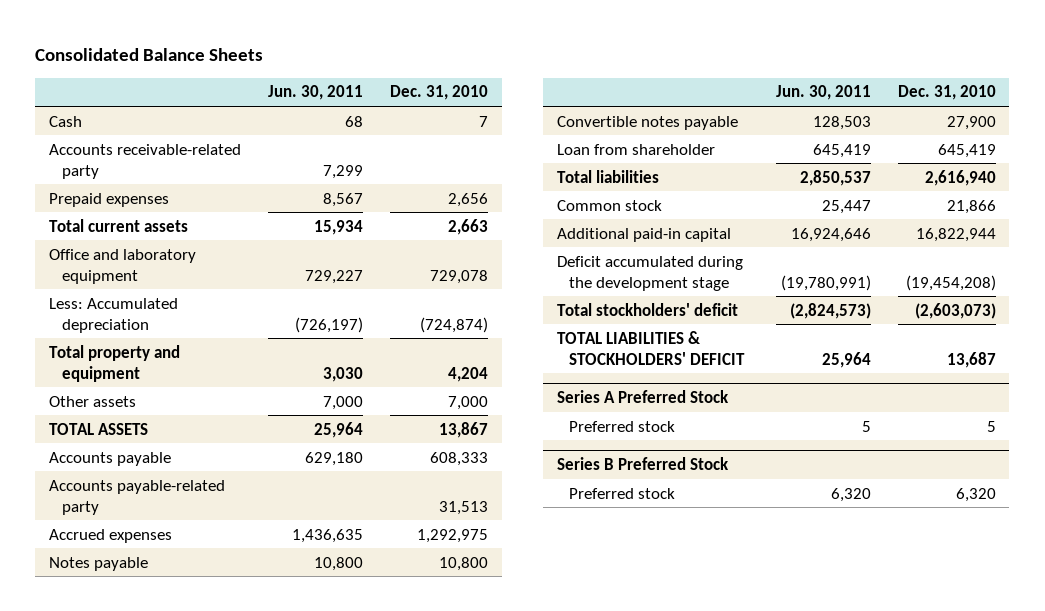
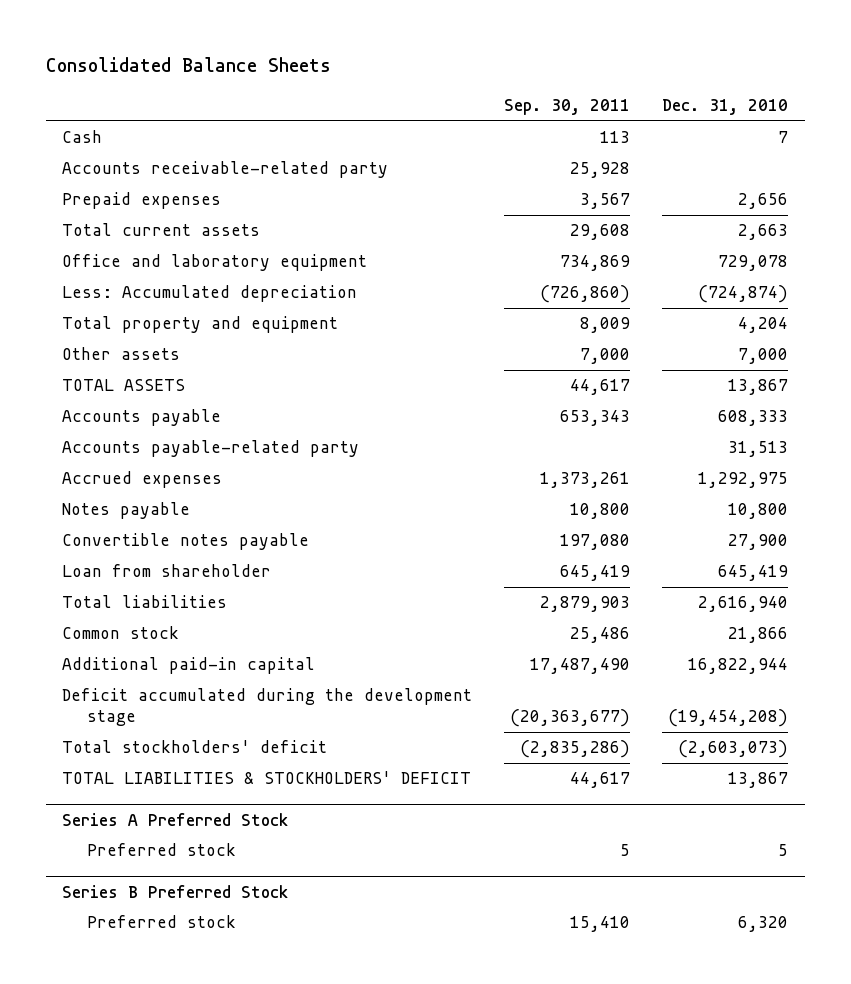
[267,85,363,101] Jun. 30, 2011 -> none
none -> [504,98,631,115] Sep. 30, 2011
[946,351,996,368] 13,687 -> [728,772,789,789] 13,867

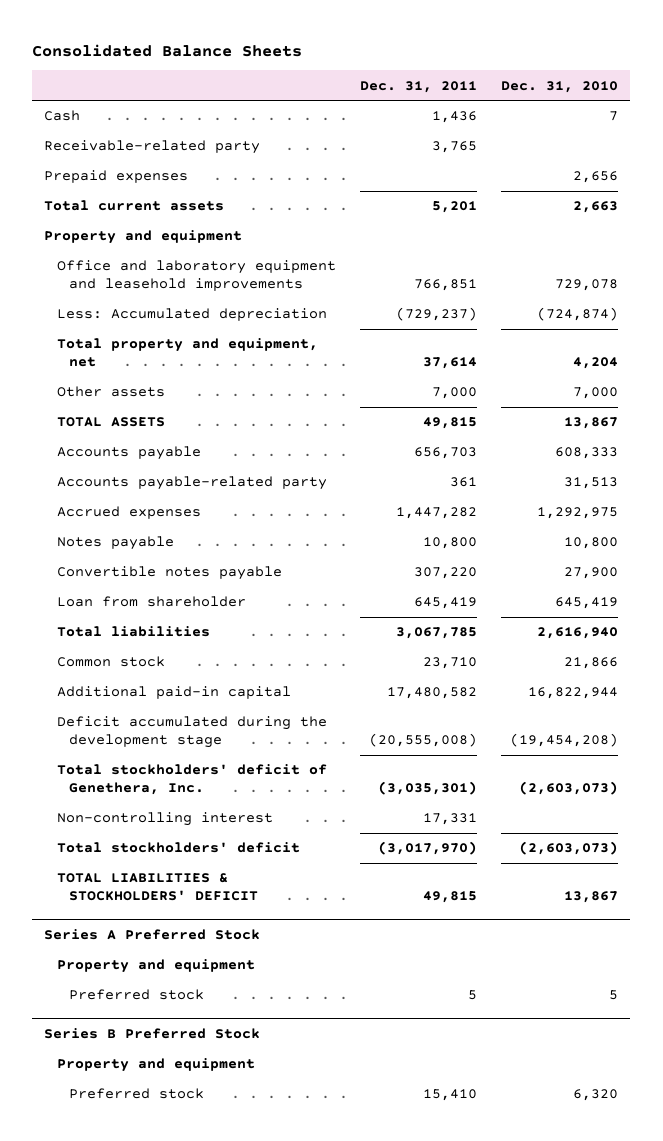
[504,98,631,115] Sep. 30, 2011 -> none
none -> [359,80,477,93] Dec. 31, 2011
[62,161,389,179] Accounts receivable-related party -> [44,140,261,155] Receivable-related party
none -> [44,230,243,245] Property and equipment
[62,254,368,272] Office and laboratory equipment -> [56,260,336,292] Office and laboratory equipment and leasehold improvements
[62,316,339,334] Total property and equipment -> [56,338,318,368] Total property and equipment, net
none -> [56,764,327,796] Total stockholders' deficit of Genethera, Inc.
none -> [56,812,273,827] Non-controlling interest
none -> [56,959,255,974] Property and equipment
none -> [56,1058,255,1073] Property and equipment

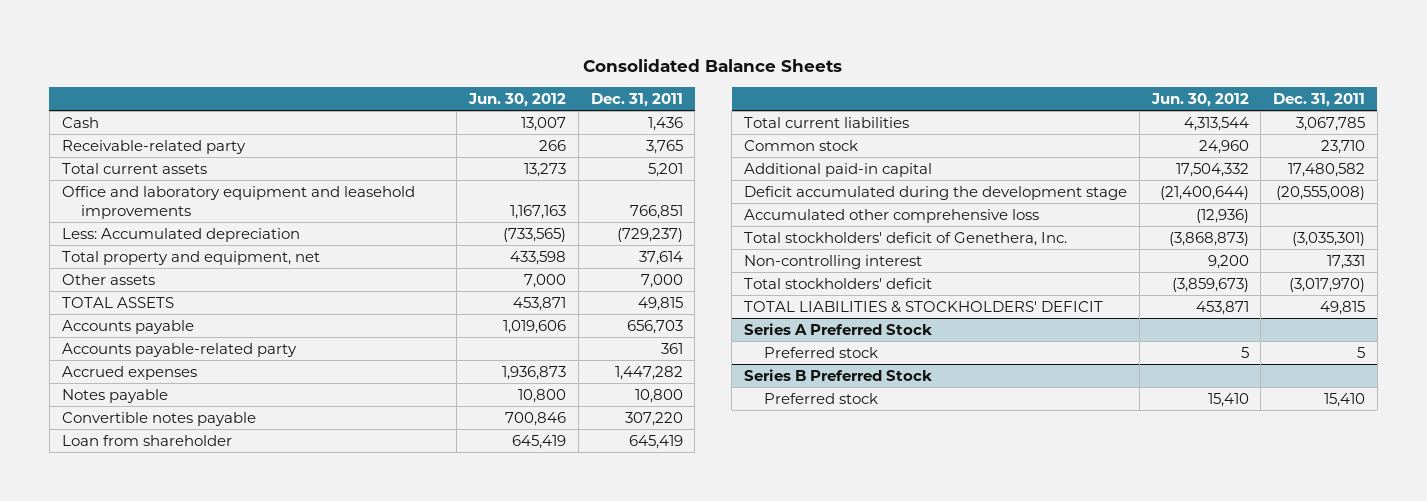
[501,80,619,93] Dec. 31, 2010 -> none
none -> [468,93,567,108] Jun. 30, 2012
[44,170,189,184] Prepaid expenses -> none
[44,230,243,245] Property and equipment -> none
[56,626,210,638] Total liabilities -> [744,116,910,128] Total current liabilities
none -> [744,208,1040,223] Accumulated other comprehensive loss
[56,959,255,974] Property and equipment -> none
[56,1058,255,1073] Property and equipment -> none

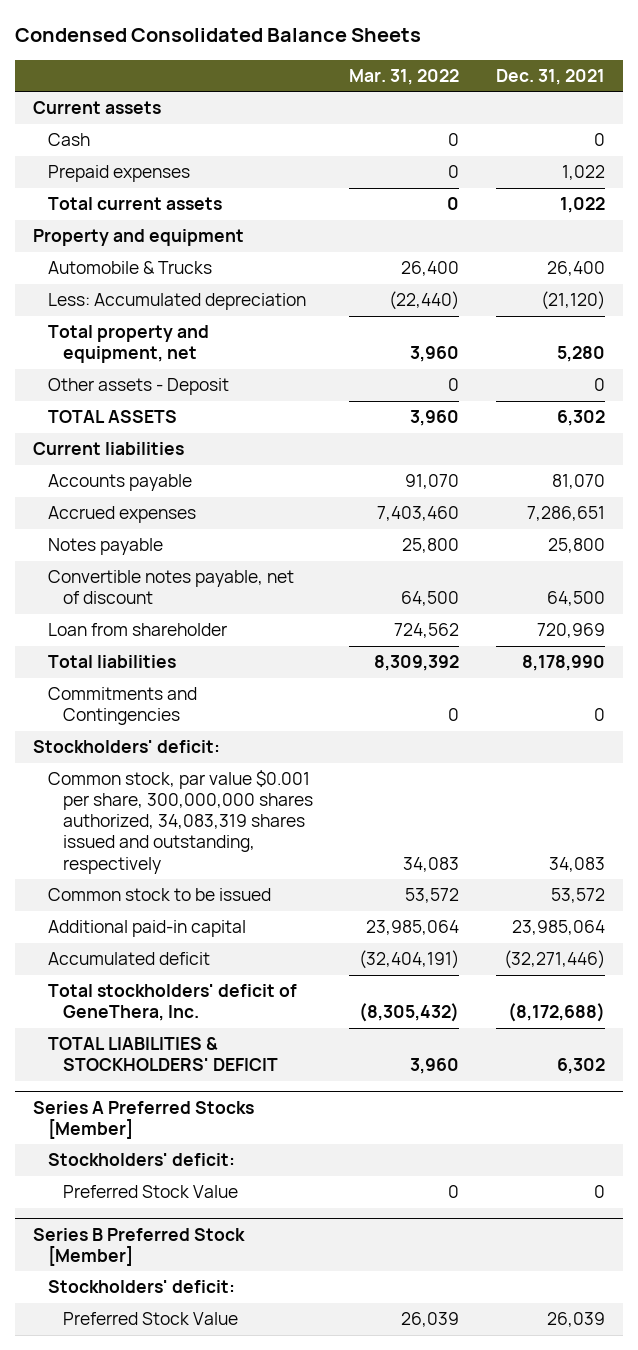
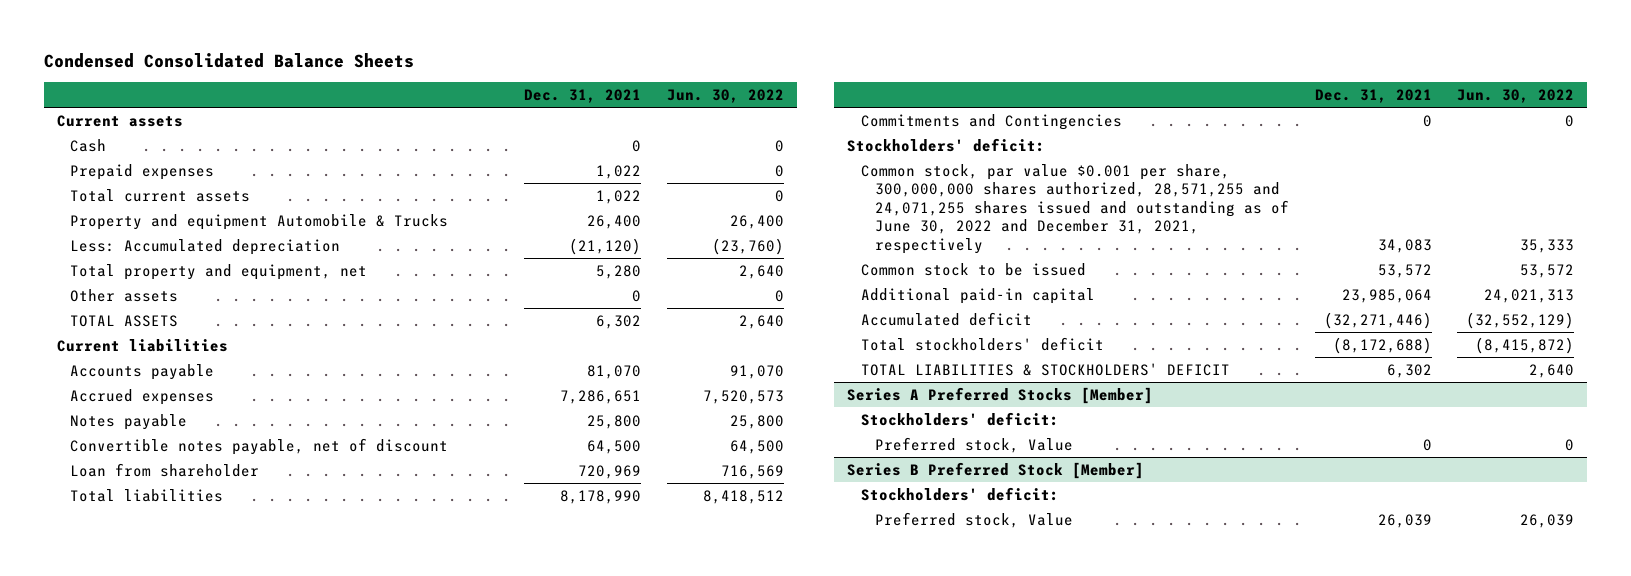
[349,68,460,85] Mar. 31, 2022 -> none
none -> [666,88,784,103] Jun. 30, 2022
[33,229,245,247] Property and equipment -> none
[47,261,212,275] Automobile & Trucks -> [70,213,449,230] Property and equipment Automobile & Trucks
[47,378,229,396] Other assets - Deposit -> [70,288,179,302] Other assets
[47,770,313,874] Common stock, par value $0.001 per share, 300,000,000 shares authorized, 34,083,319 shares issued and outstanding, respectively -> [861,163,1289,254] Common stock, par value $0.001 per share, 300,000,000 shares authorized, 28,571,255 and 24,071,255 shares issued and outstanding as of June 30, 2022 and December 31, 2021, respectively
[47,984,297,1022] Total stockholders' deficit of GeneThera, Inc. -> [861,336,1105,351] Total stockholders' deficit
[62,1185,238,1199] Preferred Stock Value -> [874,436,1073,453] Preferred stock, Value
[62,1312,238,1326] Preferred Stock Value -> [874,511,1073,528] Preferred stock, Value

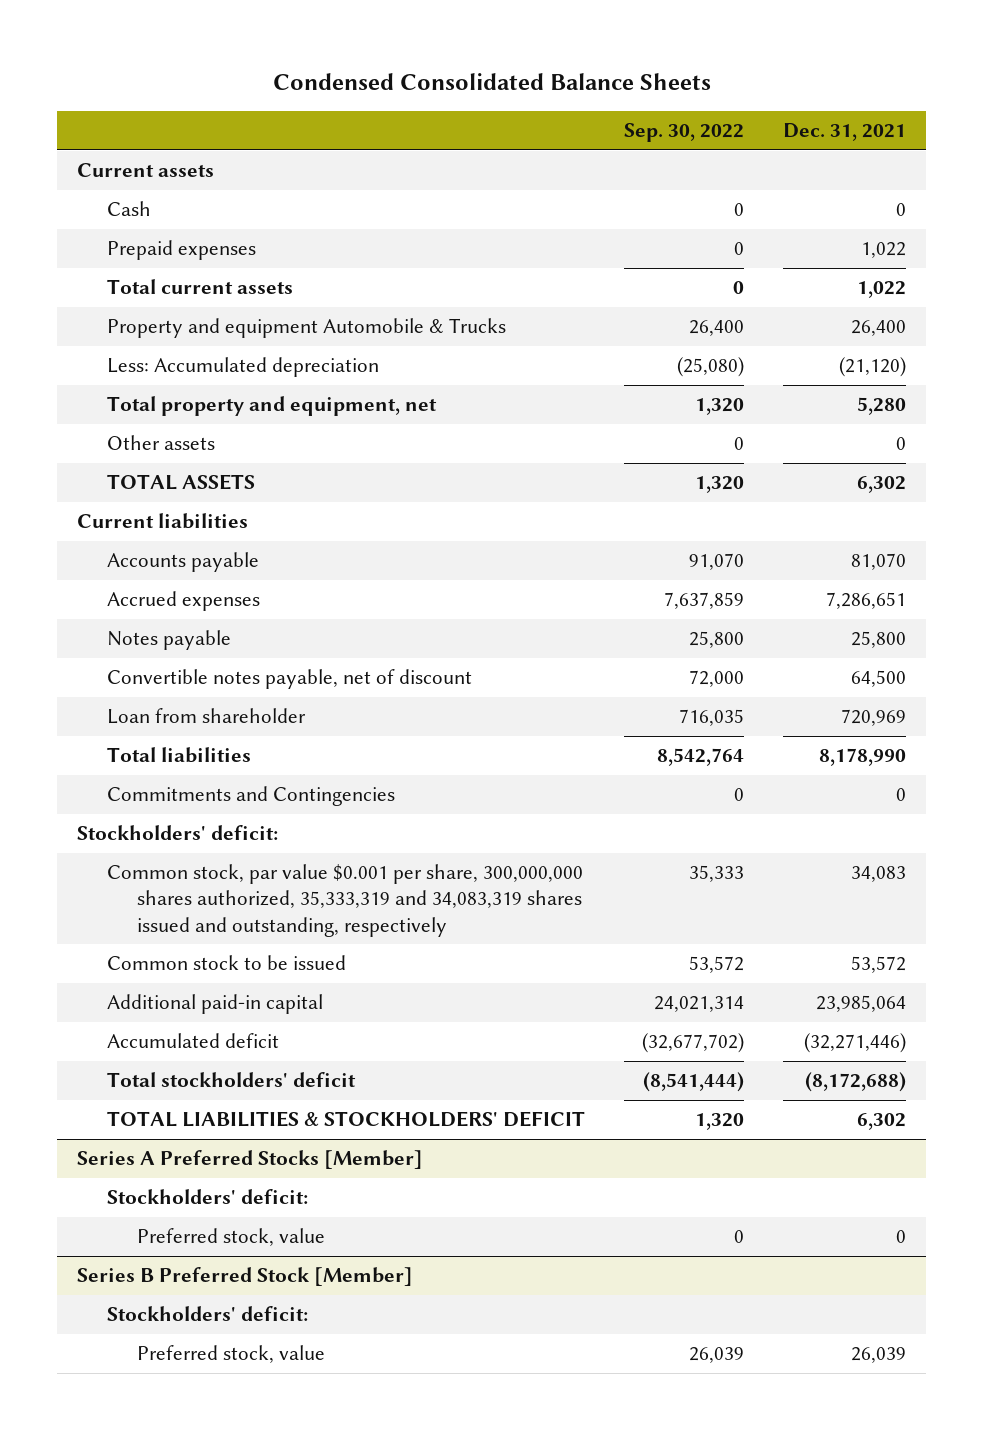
[666,88,784,103] Jun. 30, 2022 -> none
none -> [624,123,745,143] Sep. 30, 2022
[861,163,1289,254] Common stock, par value $0.001 per share, 300,000,000 shares authorized, 28,571,255 and 24,071,255 shares issued and outstanding as of June 30, 2022 and December 31, 2021, respectively -> [107,864,584,937] Common stock, par value $0.001 per share, 300,000,000 shares authorized, 35,333,319 and 34,083,319 shares issued and outstanding, respectively
[874,436,1073,453] Preferred stock, Value -> [137,1228,326,1247] Preferred stock, value
[874,511,1073,528] Preferred stock, Value -> [137,1345,326,1364] Preferred stock, value

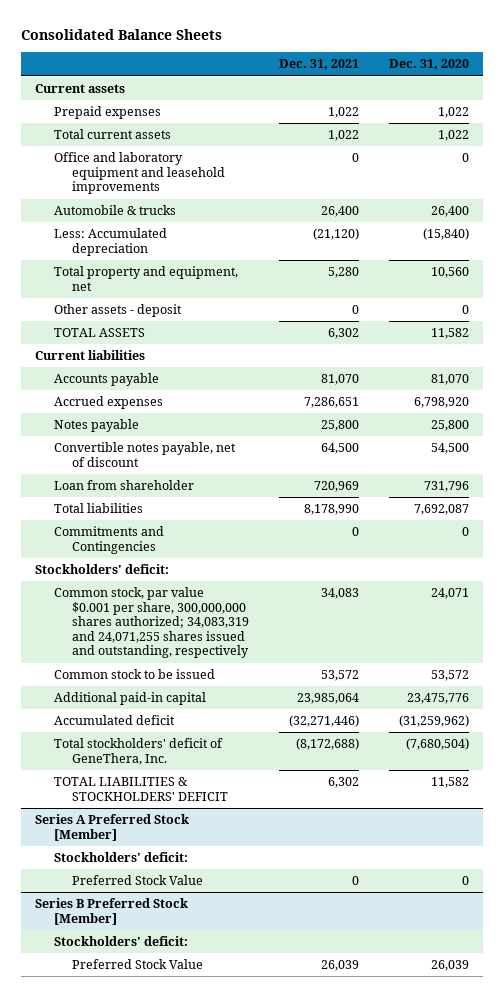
[272,72,711,90] Condensed Consolidated Balance Sheets -> [20,28,222,40] Consolidated Balance Sheets
[624,123,745,143] Sep. 30, 2022 -> none
none -> [388,59,469,71] Dec. 31, 2020
[107,201,152,217] Cash -> none
none -> [53,152,226,195] Office and laboratory equipment and leasehold improvements
[107,318,507,339] Property and equipment Automobile & Trucks -> [53,205,176,216] Automobile & trucks
[107,435,216,451] Other assets -> [53,304,182,318] Other assets - deposit
[107,864,584,937] Common stock, par value $0.001 per share, 300,000,000 shares authorized, 35,333,319 and 34,083,319 shares issued and outstanding, respectively -> [53,587,250,659] Common stock, par value $0.001 per share, 300,000,000 shares authorized; 34,083,319 and 24,071,255 shares issued and outstanding, respectively
[107,1072,357,1088] Total stockholders' deficit -> [53,738,223,765] Total stockholders' deficit of GeneThera, Inc.
[76,1150,423,1170] Series A Preferred Stocks [Member] -> [35,814,190,841] Series A Preferred Stock [Member]
[137,1228,326,1247] Preferred stock, value -> [72,875,204,886] Preferred Stock Value
[137,1345,326,1364] Preferred stock, value -> [72,959,204,970] Preferred Stock Value

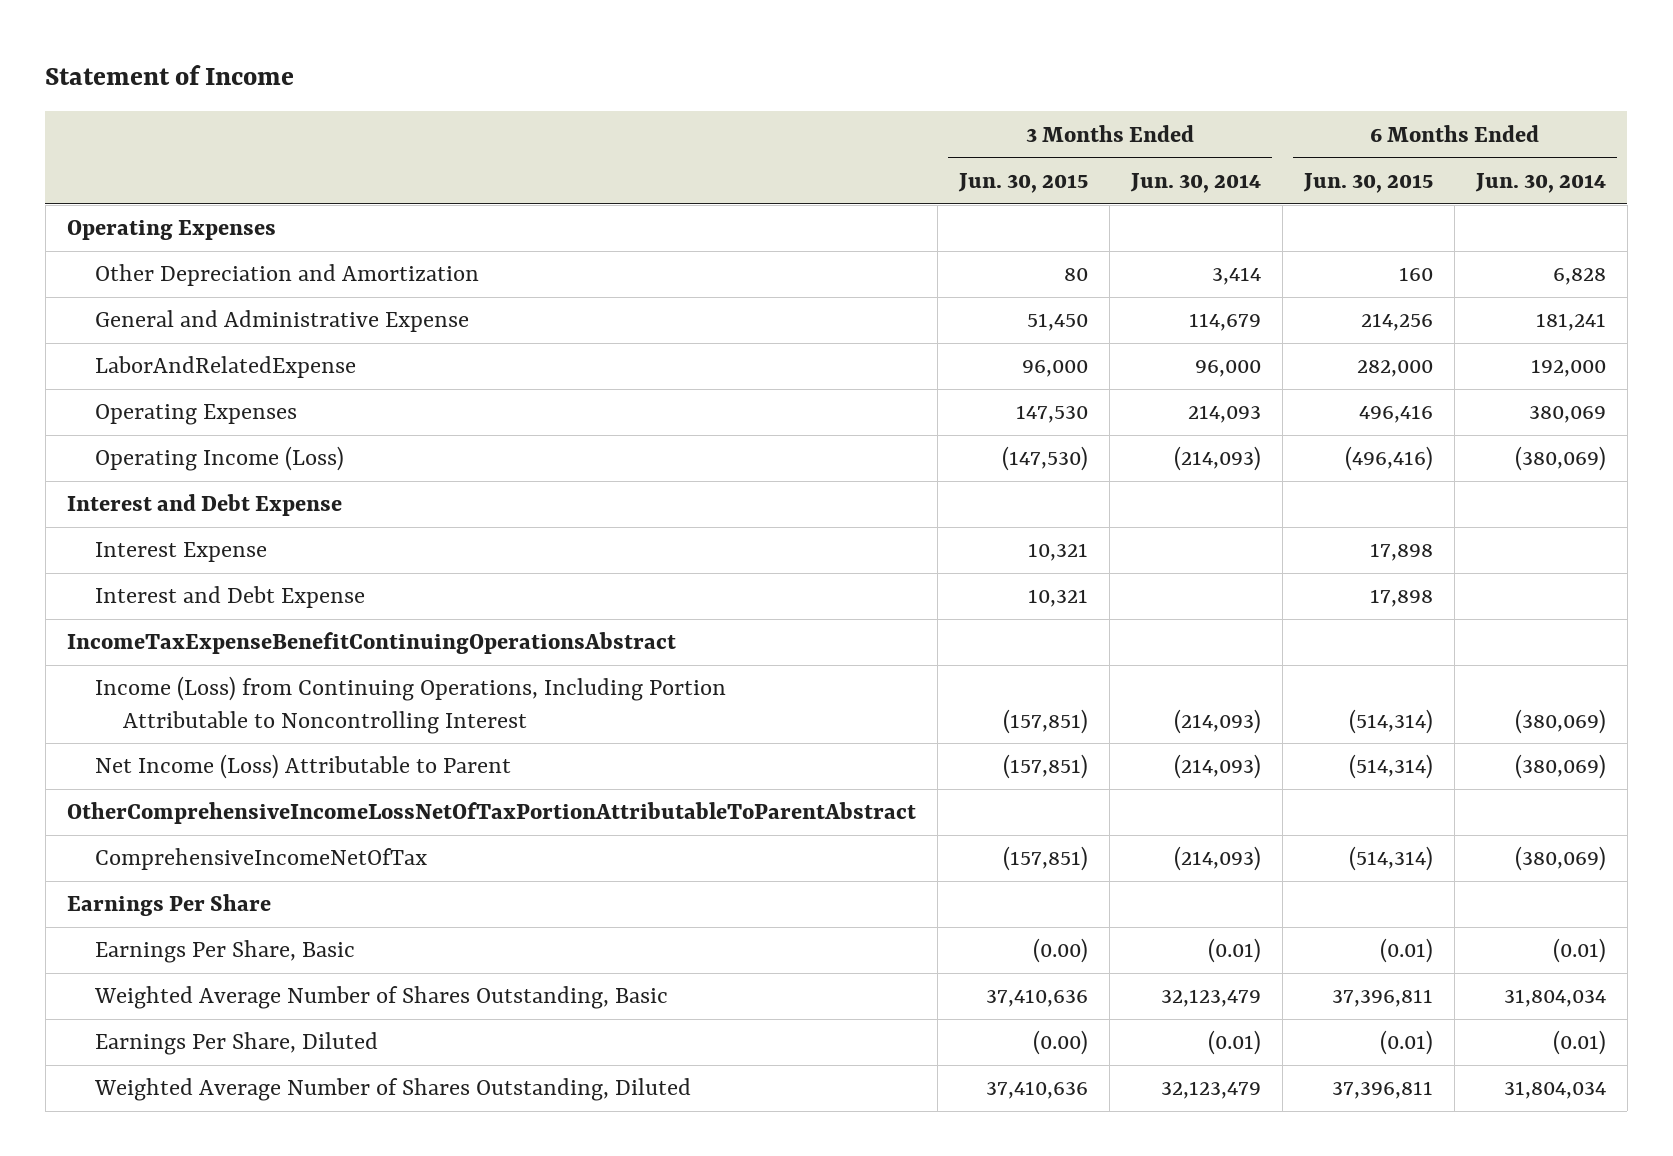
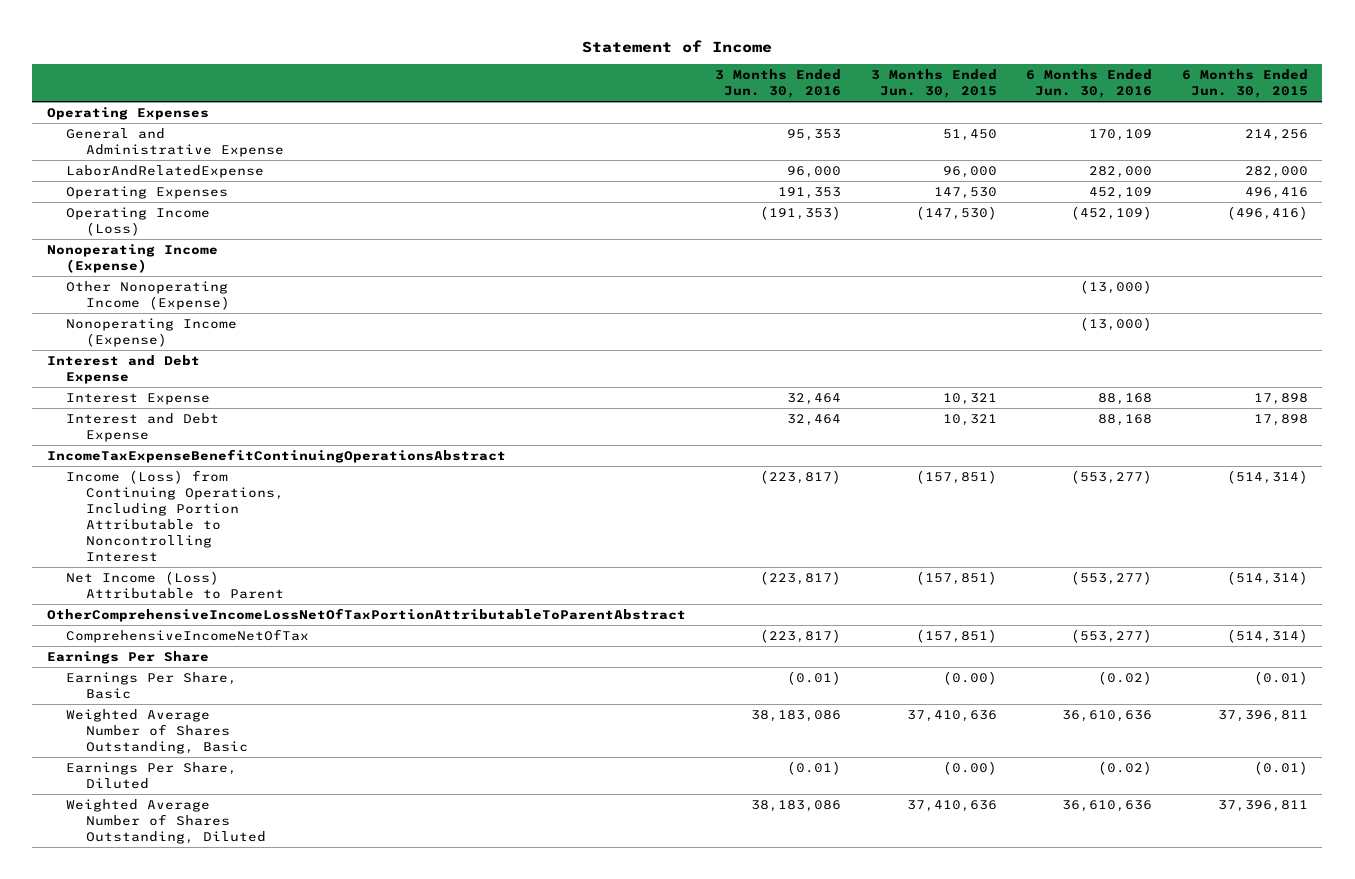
[1129,172,1261,193] Jun. 30, 2014 -> none
[1474,172,1606,193] Jun. 30, 2014 -> none
none -> [715,69,842,99] 3 Months Ended Jun. 30, 2016
none -> [1026,69,1153,99] 6 Months Ended Jun. 30, 2016
[94,264,479,287] Other Depreciation and Amortization -> none
none -> [47,243,219,273] Nonoperating Income (Expense)
none -> [66,280,230,310] Other Nonoperating Income (Expense)
none -> [66,317,238,347] Nonoperating Income (Expense)

